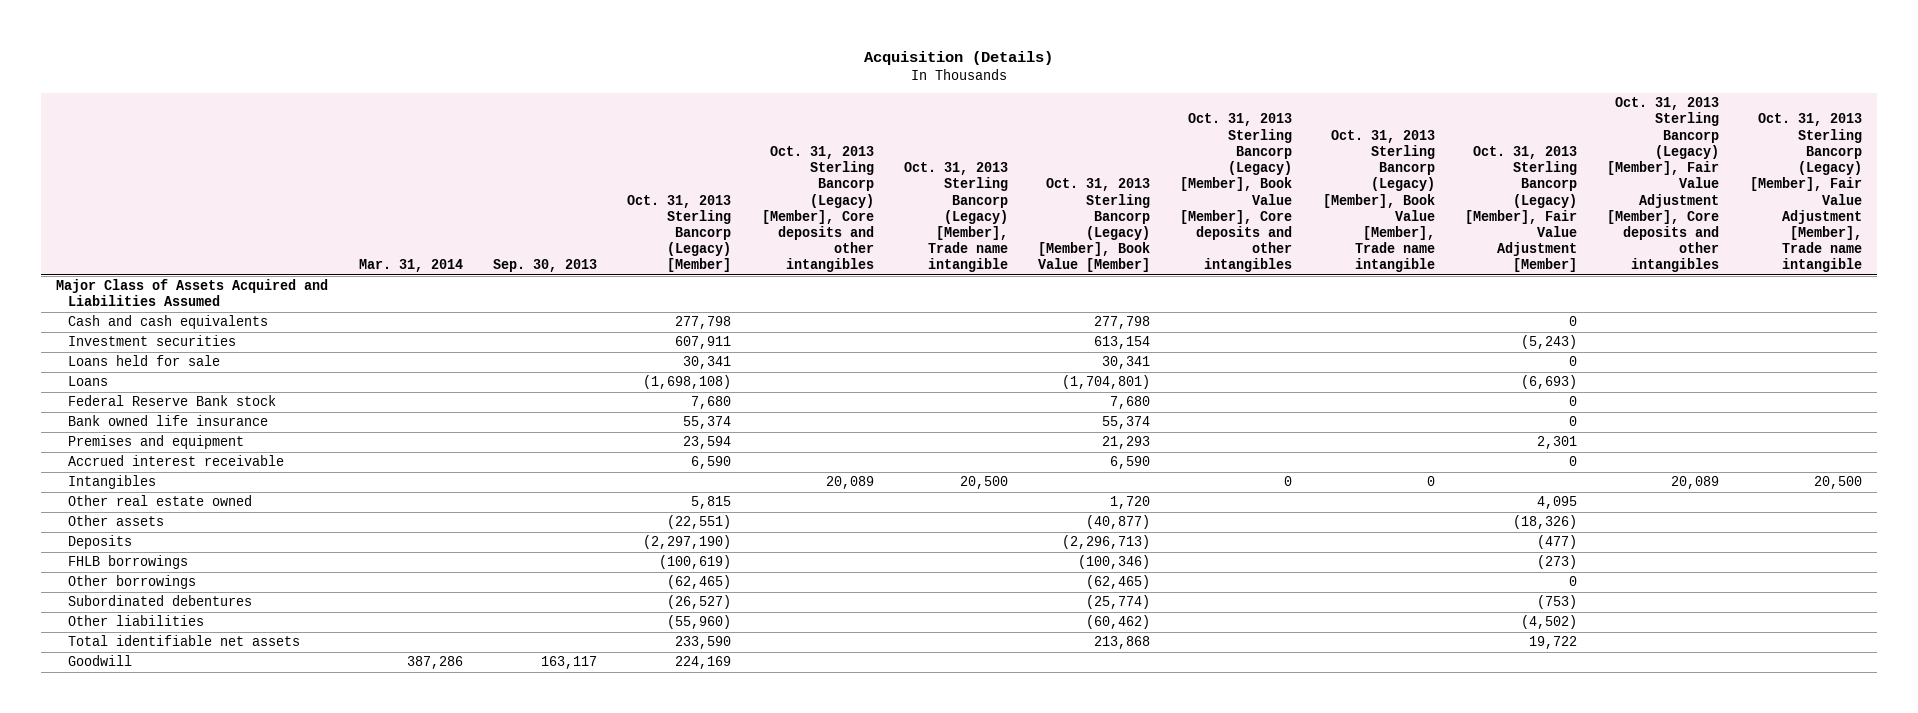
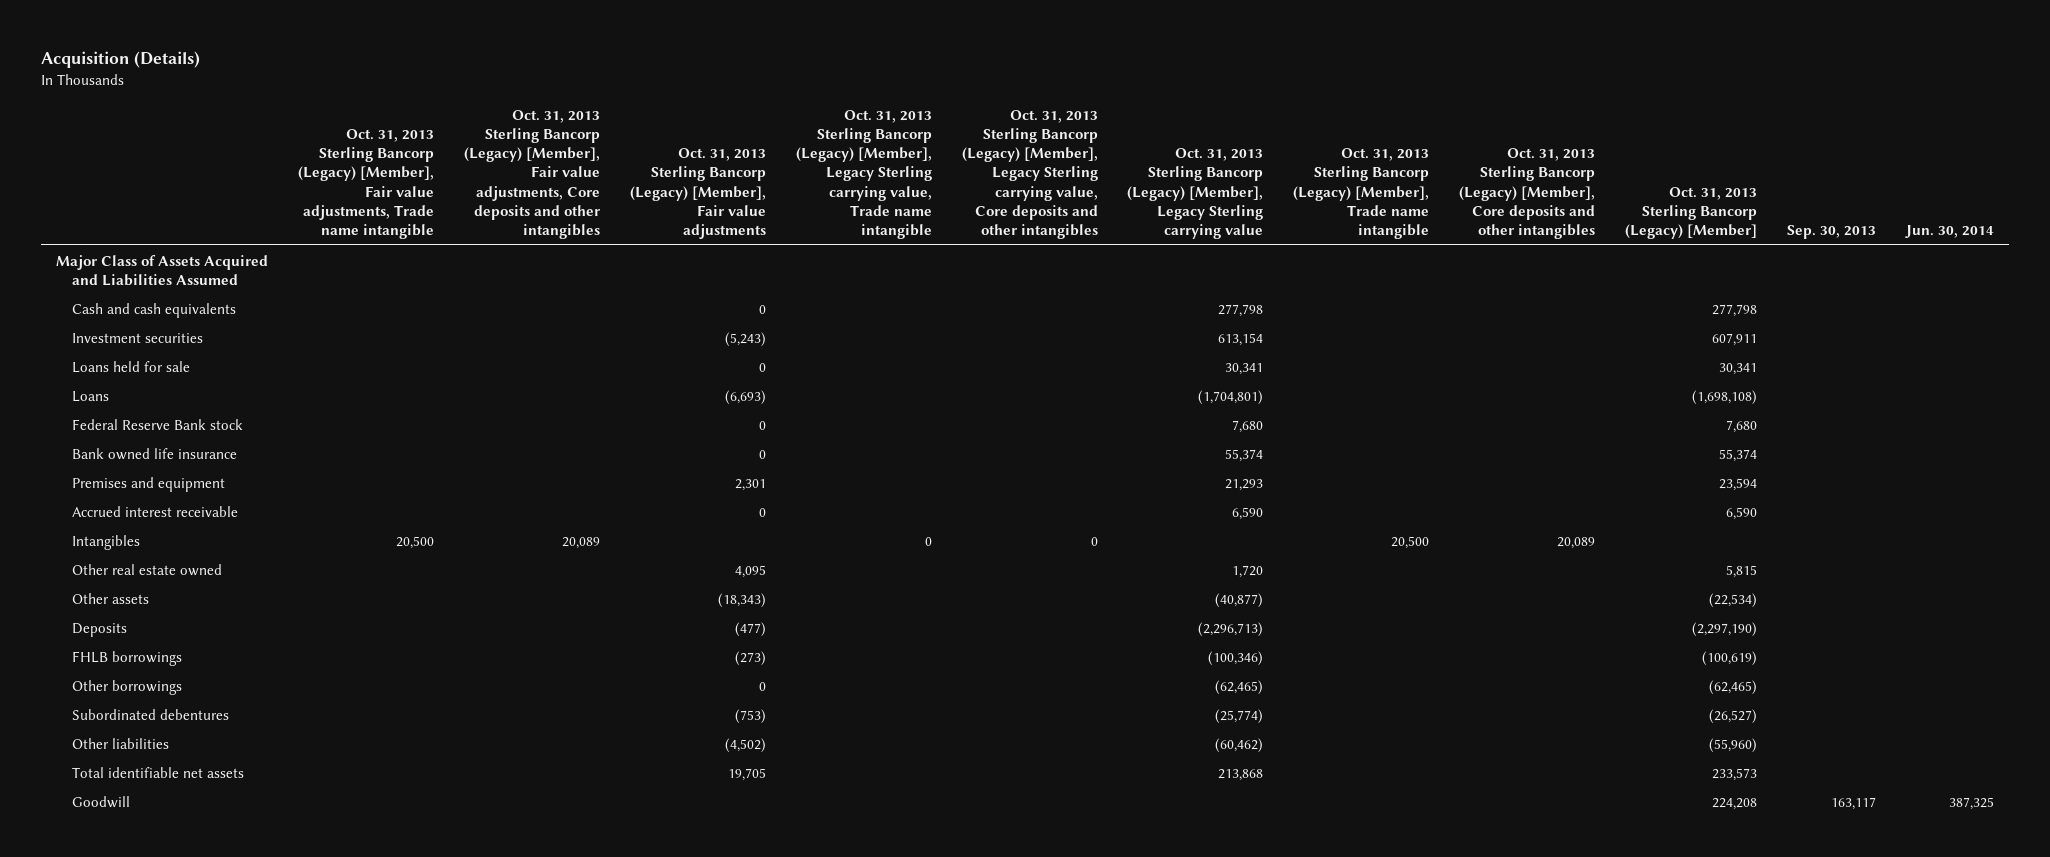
[358,259,463,273] Mar. 31, 2014 -> none
[1038,178,1151,273] Oct. 31, 2013 Sterling Bancorp (Legacy) [Member], Book Value [Member] -> none
[1180,113,1293,273] Oct. 31, 2013 Sterling Bancorp (Legacy) [Member], Book Value [Member], Core deposits and other intangibles -> none
[1322,129,1435,273] Oct. 31, 2013 Sterling Bancorp (Legacy) [Member], Book Value [Member], Trade name intangible -> none
[1464,145,1577,273] Oct. 31, 2013 Sterling Bancorp (Legacy) [Member], Fair Value Adjustment [Member] -> none
[1607,97,1720,273] Oct. 31, 2013 Sterling Bancorp (Legacy) [Member], Fair Value Adjustment [Member], Core deposits and other intangibles -> none
[1749,113,1862,273] Oct. 31, 2013 Sterling Bancorp (Legacy) [Member], Fair Value Adjustment [Member], Trade name intangible -> none
none -> [297,128,434,240] Oct. 31, 2013 Sterling Bancorp (Legacy) [Member], Fair value adjustments, Trade name intangible
none -> [463,109,600,240] Oct. 31, 2013 Sterling Bancorp (Legacy) [Member], Fair value adjustments, Core deposits and other intangibles
none -> [629,148,766,240] Oct. 31, 2013 Sterling Bancorp (Legacy) [Member], Fair value adjustments
none -> [795,109,932,240] Oct. 31, 2013 Sterling Bancorp (Legacy) [Member], Legacy Sterling carrying value, Trade name intangible
none -> [961,109,1098,240] Oct. 31, 2013 Sterling Bancorp (Legacy) [Member], Legacy Sterling carrying value, Core deposits and other intangibles
none -> [1127,148,1264,240] Oct. 31, 2013 Sterling Bancorp (Legacy) [Member], Legacy Sterling carrying value
none -> [1904,225,1994,239] Jun. 30, 2014
[667,515,732,530] (22,551) -> [1709,592,1758,608] (22,534)
[675,636,732,650] 233,590 -> [1712,767,1758,781] 233,573
[675,656,732,670] 224,169 -> [1712,797,1758,810] 224,208

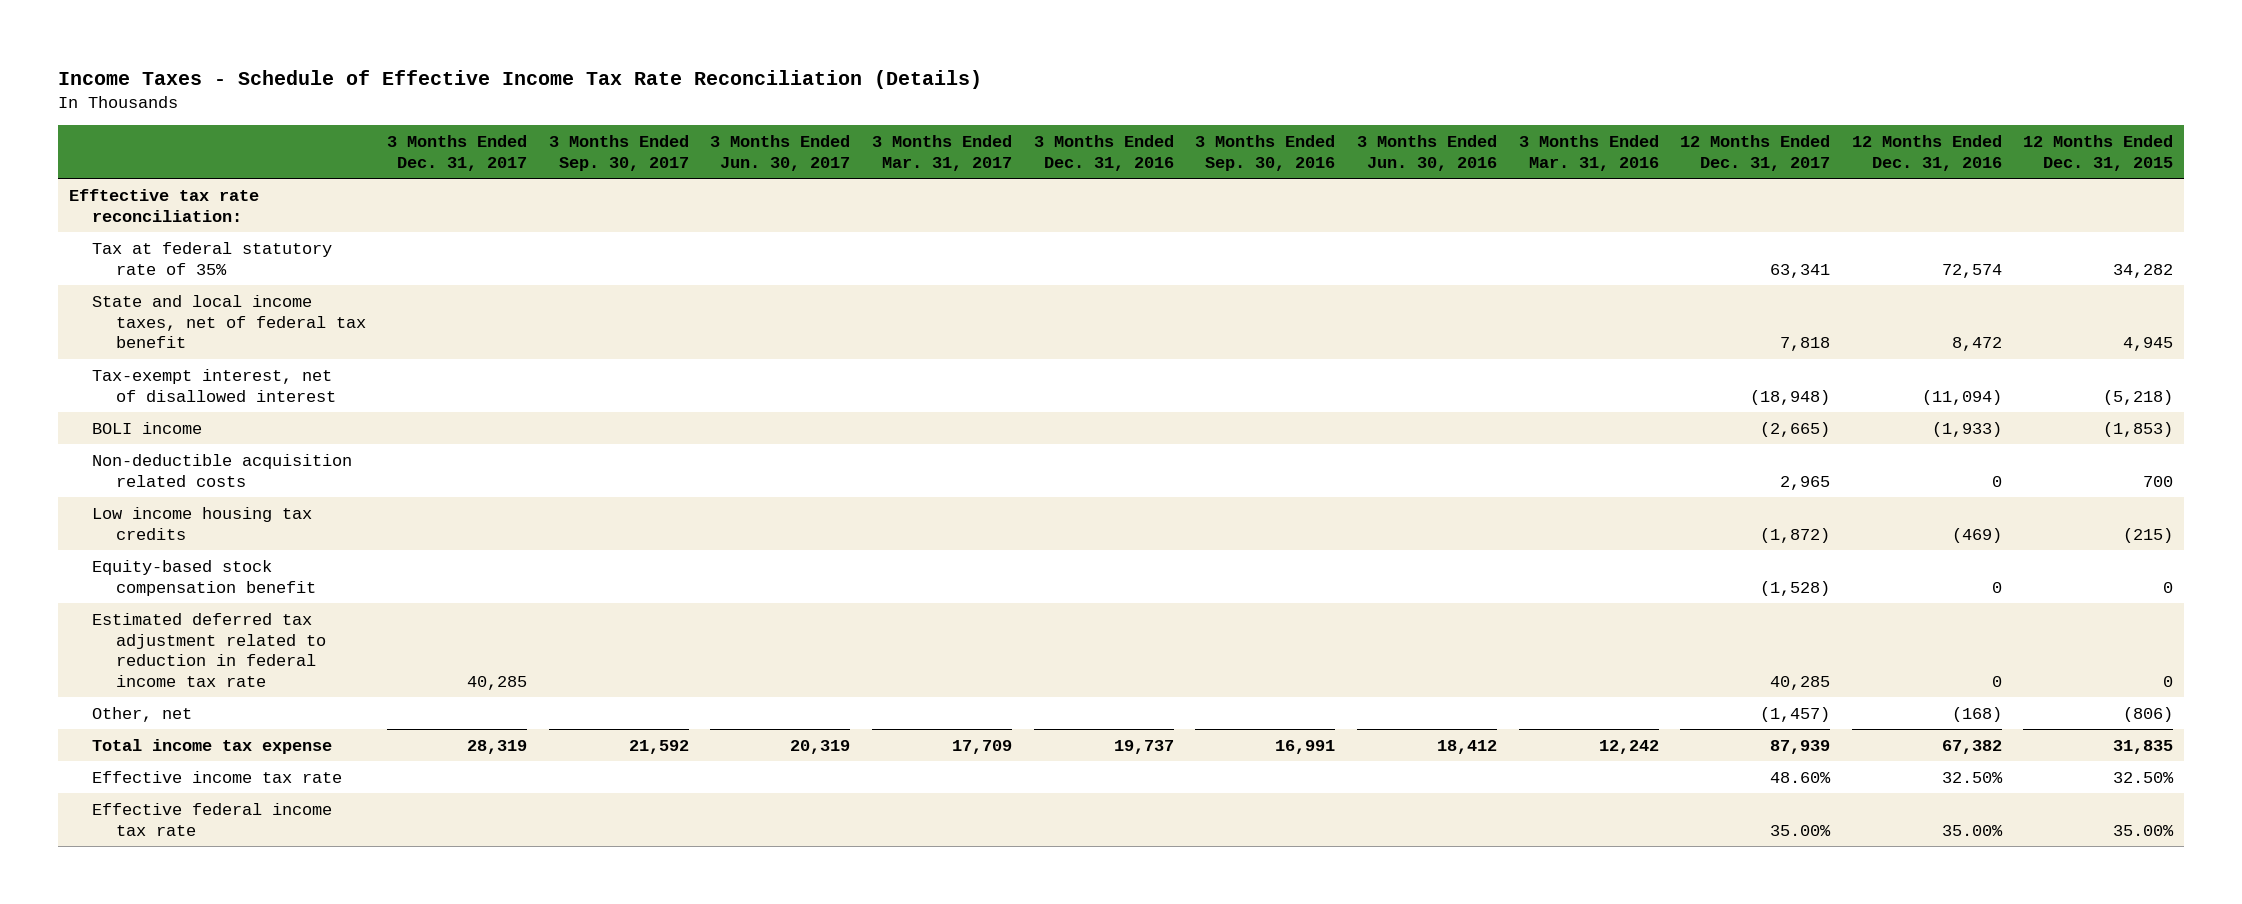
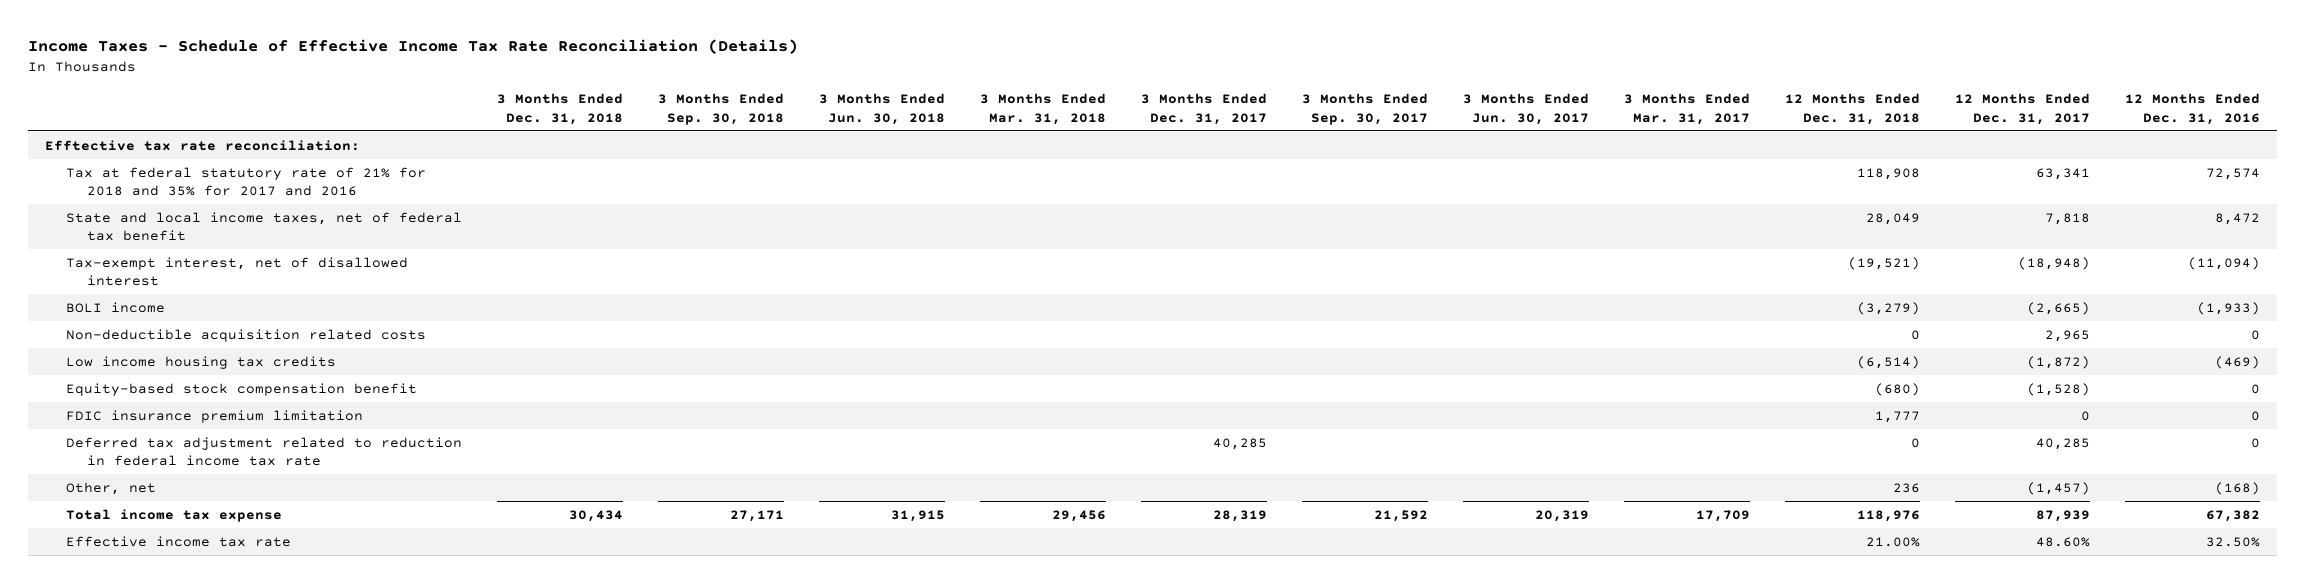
[1033,135,1174,171] 3 Months Ended Dec. 31, 2016 -> none
[1195,135,1336,171] 3 Months Ended Sep. 30, 2016 -> none
[1356,135,1497,171] 3 Months Ended Jun. 30, 2016 -> none
[1518,135,1659,171] 3 Months Ended Mar. 31, 2016 -> none
[2023,135,2174,171] 12 Months Ended Dec. 31, 2015 -> none
none -> [497,93,624,125] 3 Months Ended Dec. 31, 2018
none -> [658,93,785,125] 3 Months Ended Sep. 30, 2018
none -> [819,93,946,125] 3 Months Ended Jun. 30, 2018
none -> [980,93,1107,125] 3 Months Ended Mar. 31, 2018
none -> [1784,93,1920,125] 12 Months Ended Dec. 31, 2018
[92,241,333,275] Tax at federal statutory rate of 35% -> [66,166,427,197] Tax at federal statutory rate of 21% for 2018 and 35% for 2017 and 2016
none -> [66,409,364,423] FDIC insurance premium limitation
[92,612,326,687] Estimated deferred tax adjustment related to reduction in federal income tax rate -> [66,436,463,467] Deferred tax adjustment related to reduction in federal income tax rate
[92,802,333,836] Effective federal income tax rate -> none

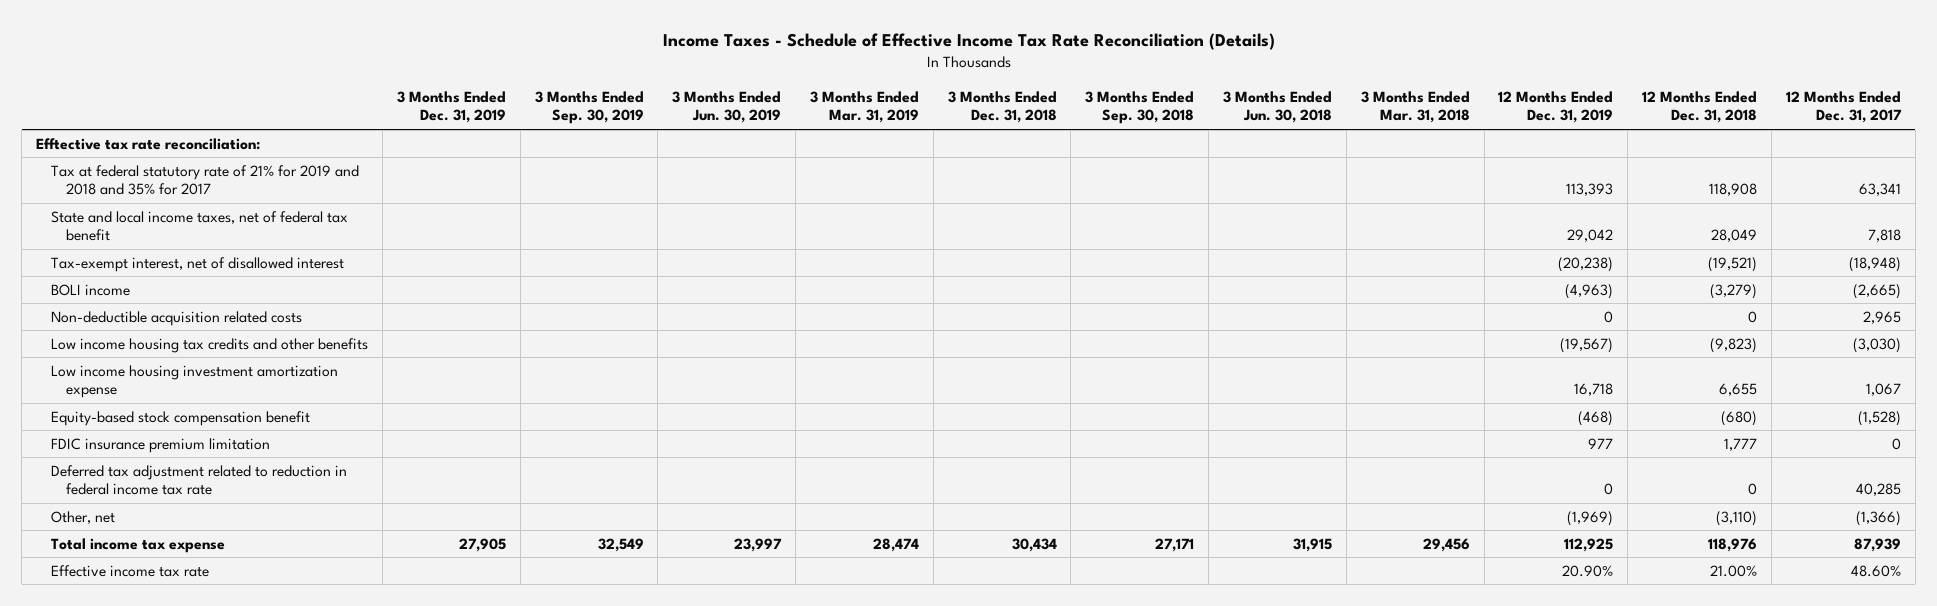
[1141,93,1268,125] 3 Months Ended Dec. 31, 2017 -> none
[1302,93,1429,125] 3 Months Ended Sep. 30, 2017 -> none
[1463,93,1590,125] 3 Months Ended Jun. 30, 2017 -> none
[1623,93,1750,125] 3 Months Ended Mar. 31, 2017 -> none
[2124,93,2260,125] 12 Months Ended Dec. 31, 2016 -> none
none -> [396,90,506,124] 3 Months Ended Dec. 31, 2019
none -> [534,90,644,125] 3 Months Ended Sep. 30, 2019
none -> [672,90,782,124] 3 Months Ended Jun. 30, 2019
none -> [809,90,919,124] 3 Months Ended Mar. 31, 2019
none -> [1498,90,1614,124] 12 Months Ended Dec. 31, 2019
[66,166,427,197] Tax at federal statutory rate of 21% for 2018 and 35% for 2017 and 2016 -> [51,164,360,196] Tax at federal statutory rate of 21% for 2019 and 2018 and 35% for 2017
[66,355,337,369] Low income housing tax credits -> [51,337,369,353] Low income housing tax credits and other benefits
[1856,355,1920,369] (6,514) -> [1710,337,1758,353] (9,823)
[2026,355,2090,369] (1,872) -> [1852,337,1901,353] (3,030)
none -> [51,364,339,399] Low income housing investment amortization expense
[1892,482,1920,493] 236 -> [1716,510,1758,526] (3,110)
[2026,481,2090,495] (1,457) -> [1855,510,1901,526] (1,366)

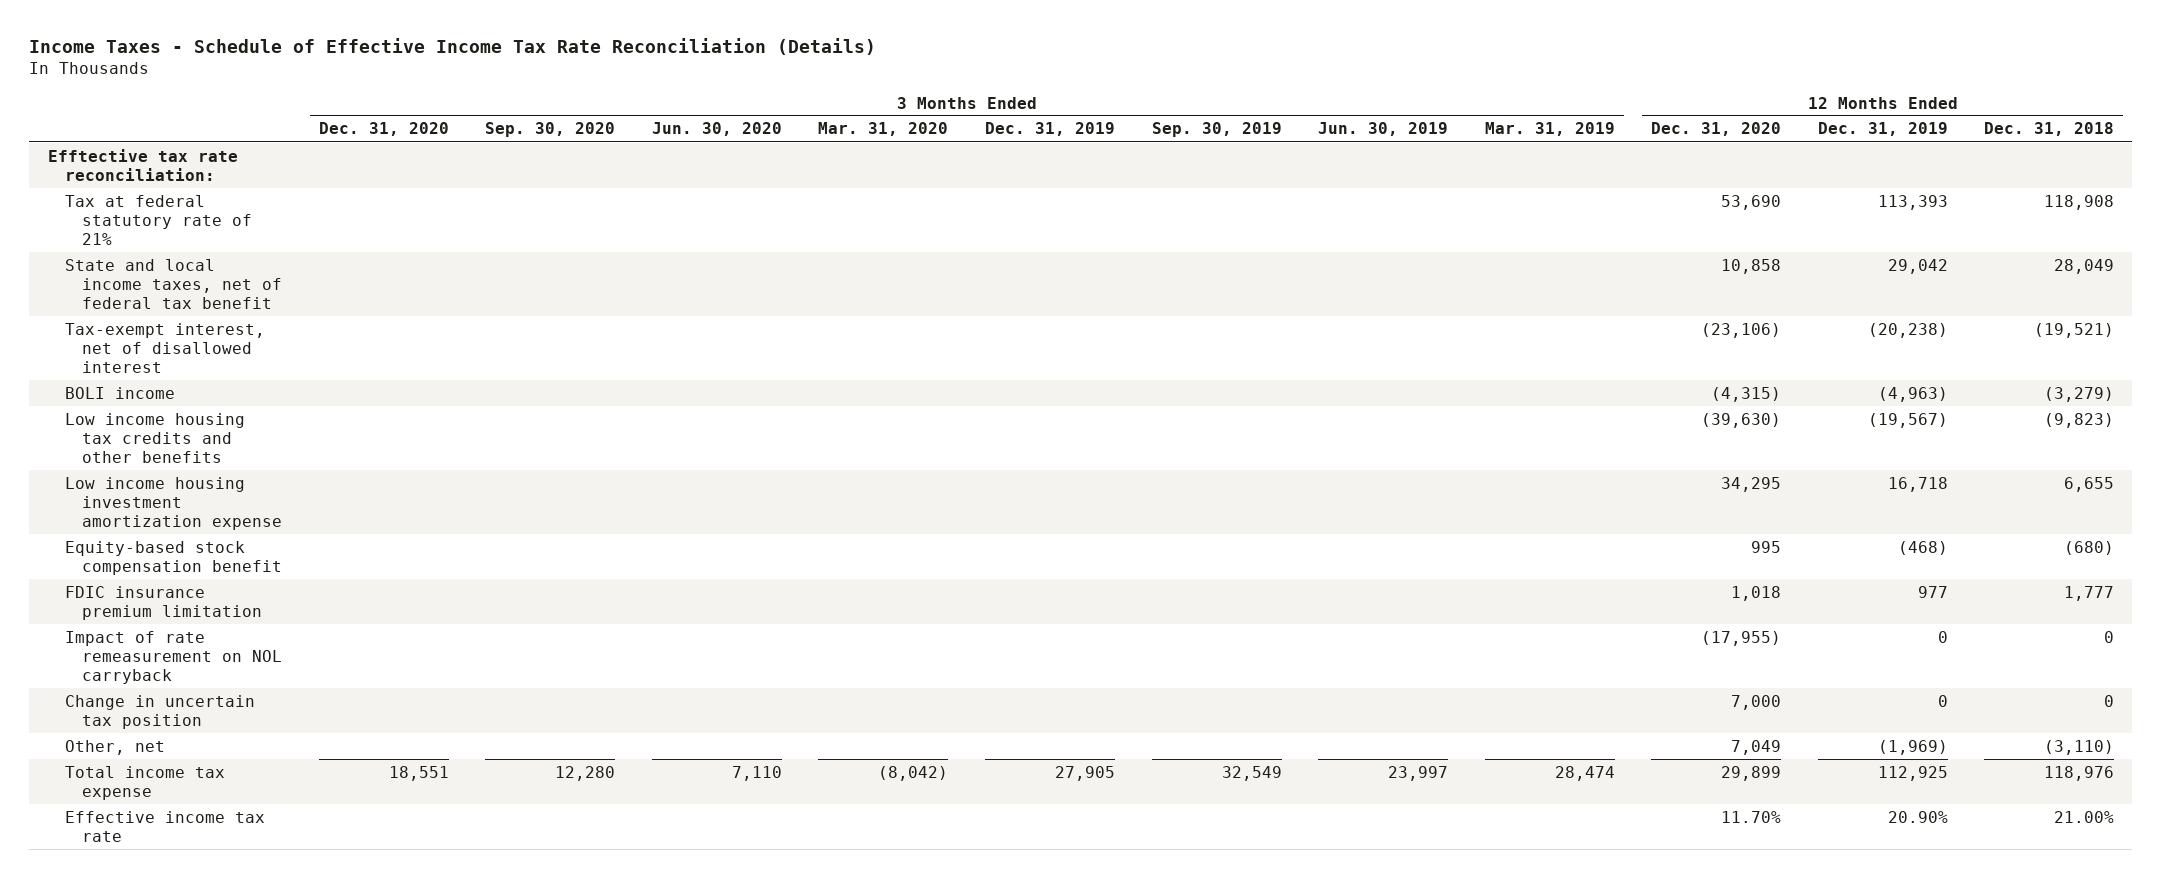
[947,90,1057,124] 3 Months Ended Dec. 31, 2018 -> none
[1085,90,1195,125] 3 Months Ended Sep. 30, 2018 -> none
[1223,90,1333,124] 3 Months Ended Jun. 30, 2018 -> none
[1360,90,1470,124] 3 Months Ended Mar. 31, 2018 -> none
[1785,90,1902,124] 12 Months Ended Dec. 31, 2017 -> none
none -> [318,122,449,137] Dec. 31, 2020
none -> [485,122,616,138] Sep. 30, 2020
none -> [651,122,782,137] Jun. 30, 2020
none -> [818,122,949,137] Mar. 31, 2020
none -> [1651,122,1782,137] Dec. 31, 2020
[51,164,360,196] Tax at federal statutory rate of 21% for 2019 and 2018 and 35% for 2017 -> [65,194,253,246] Tax at federal statutory rate of 21%
[51,310,303,326] Non-deductible acquisition related costs -> none
[51,464,348,496] Deferred tax adjustment related to reduction in federal income tax rate -> none
none -> [65,630,283,685] Impact of rate remeasurement on NOL carryback
none -> [65,694,256,729] Change in uncertain tax position

